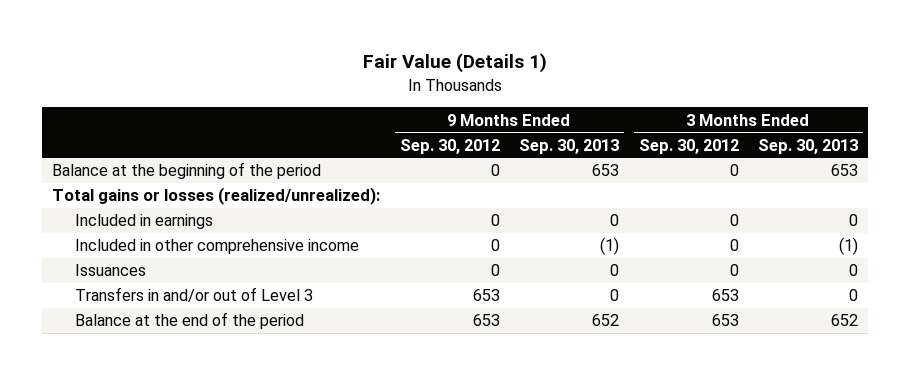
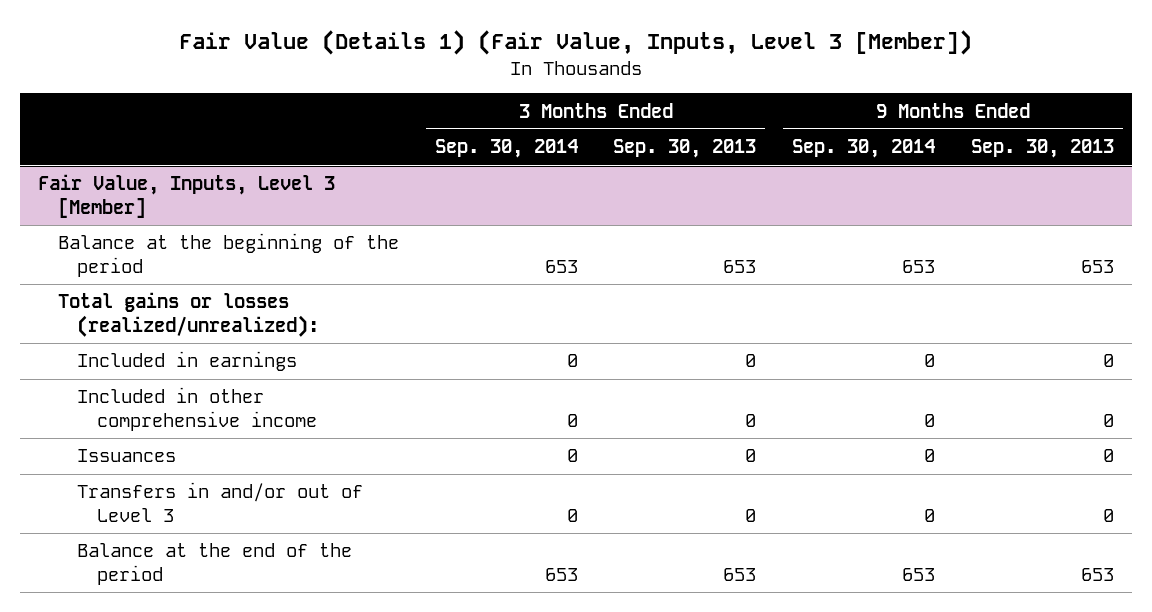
[363,53,548,74] Fair Value (Details 1) -> [179,30,973,56] Fair Value (Details 1) (Fair Value, Inputs, Level 3 [Member])
[399,138,500,154] Sep. 30, 2012 -> none
[638,138,739,154] Sep. 30, 2012 -> none
none -> [434,139,578,159] Sep. 30, 2014
none -> [792,139,936,159] Sep. 30, 2014
none -> [38,174,336,218] Fair Value, Inputs, Level 3 [Member]
[600,237,620,256] (1) -> [1103,413,1115,427] 0
[839,237,859,256] (1) -> [745,413,757,427] 0
[592,314,620,327] 652 -> [1081,567,1115,581] 653
[831,314,859,327] 652 -> [723,567,757,581] 653

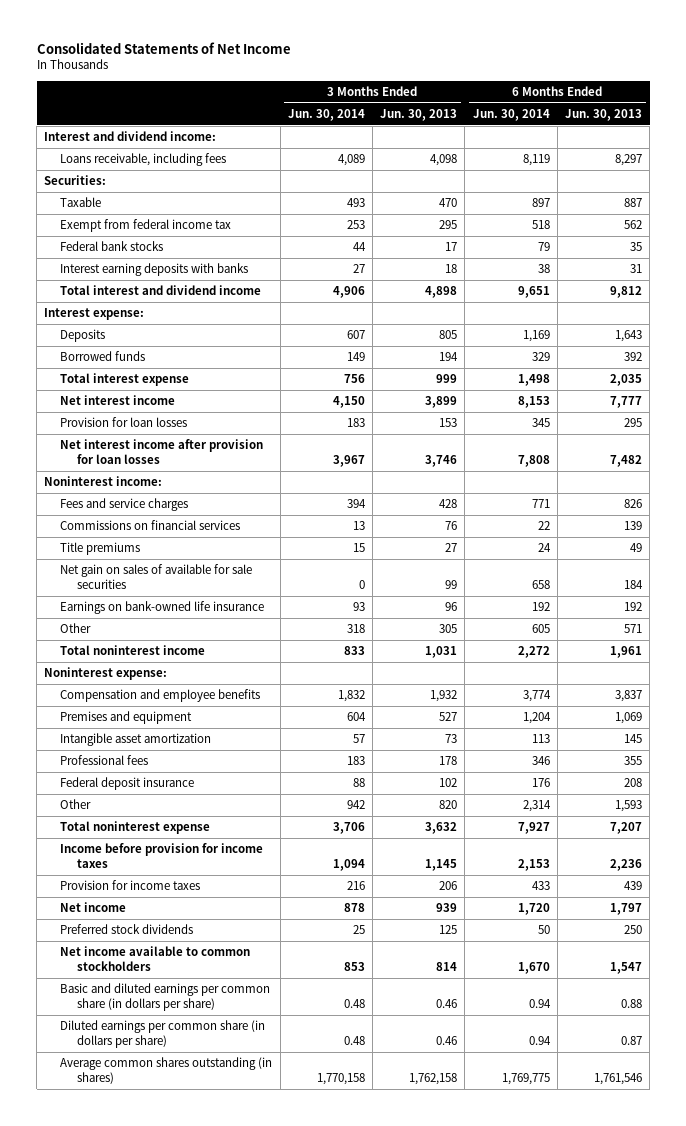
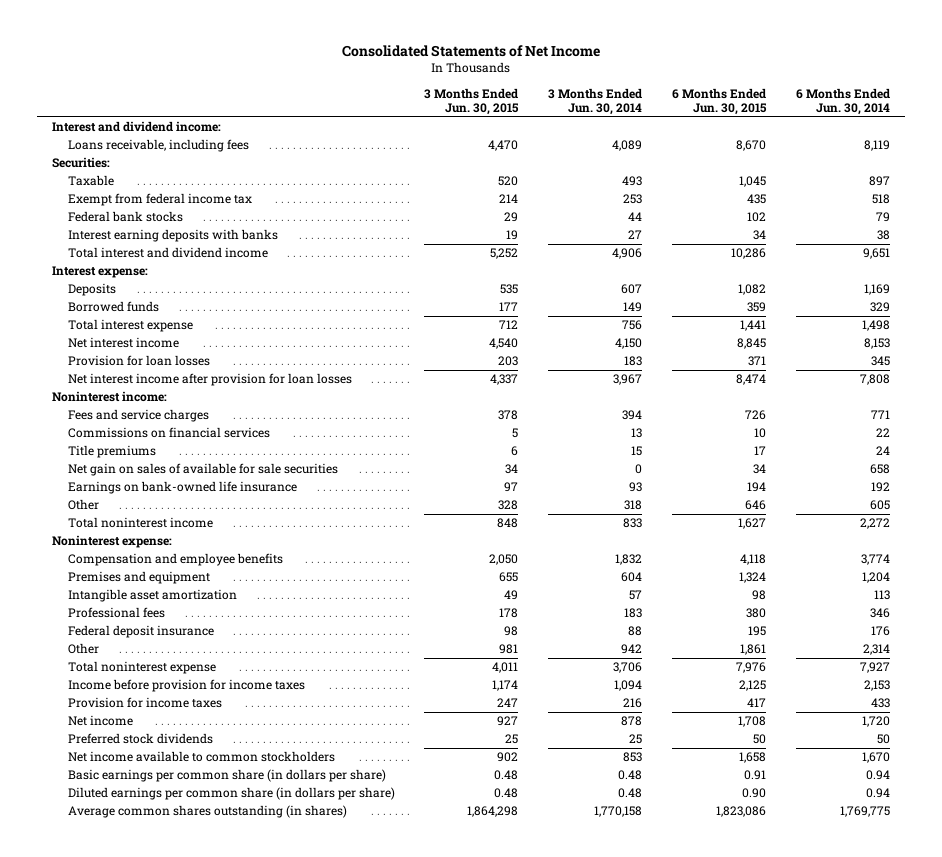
[380,108,458,121] Jun. 30, 2013 -> none
[564,108,642,121] Jun. 30, 2013 -> none
none -> [424,88,520,116] 3 Months Ended Jun. 30, 2015
none -> [672,88,768,116] 6 Months Ended Jun. 30, 2015
[60,983,271,1011] Basic and diluted earnings per common share (in dollars per share) -> [67,769,386,783] Basic earnings per common share (in dollars per share)

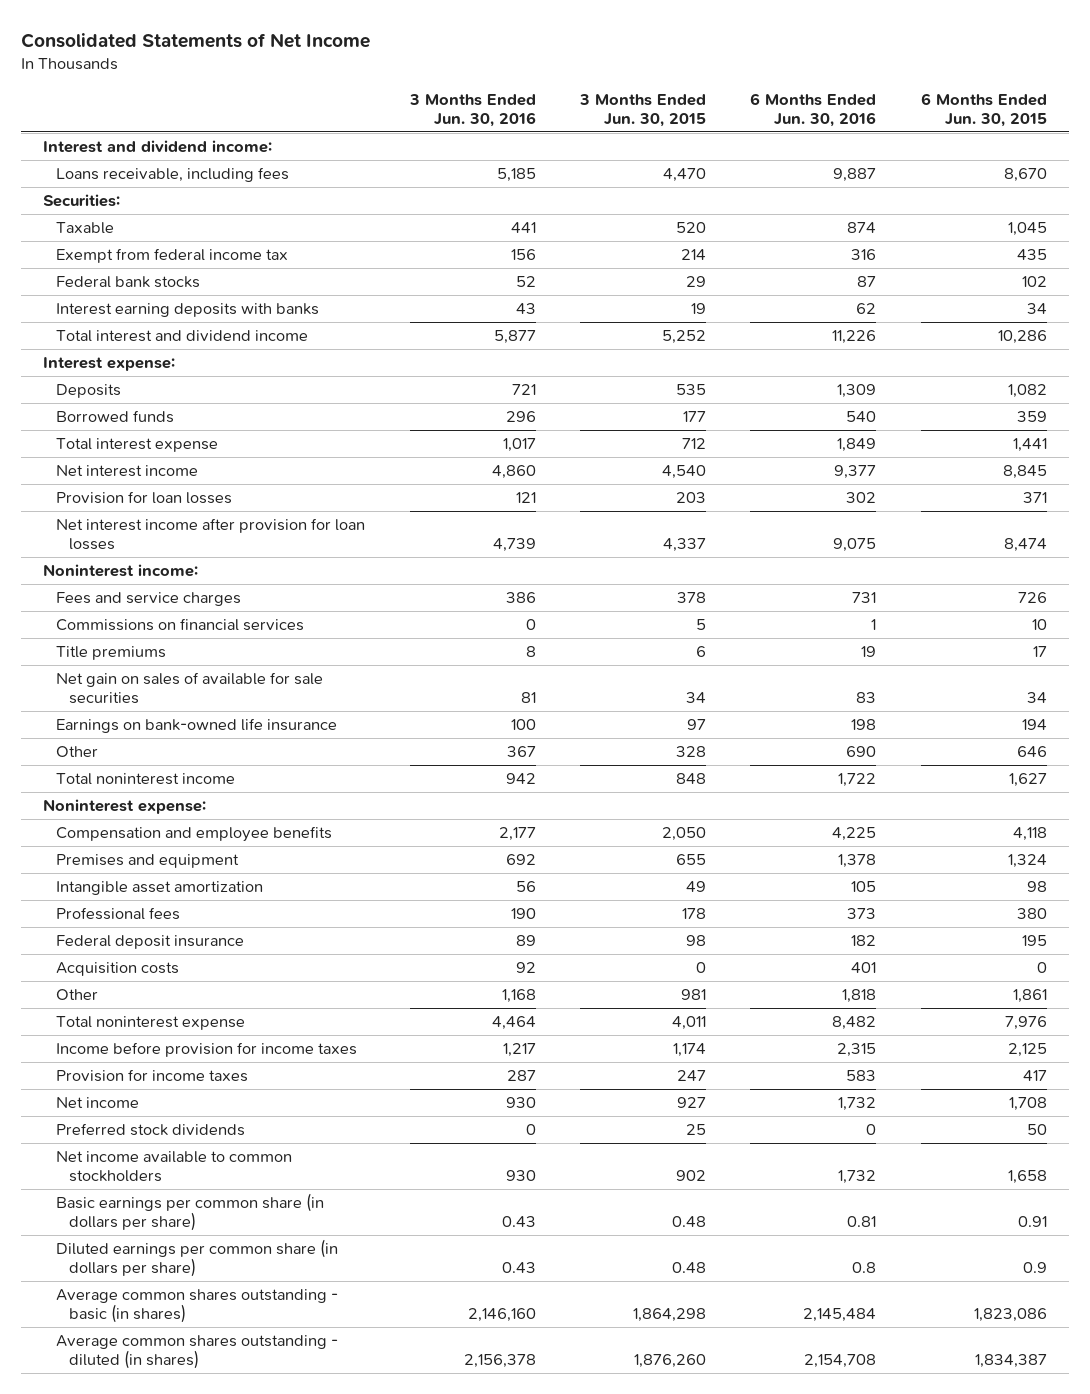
[548,88,643,116] 3 Months Ended Jun. 30, 2014 -> none
[796,88,891,116] 6 Months Ended Jun. 30, 2014 -> none
none -> [408,93,536,127] 3 Months Ended Jun. 30, 2016
none -> [750,92,877,127] 6 Months Ended Jun. 30, 2016
none -> [56,962,180,977] Acquisition costs
[742,788,767,799] 0.90 -> [1022,1262,1047,1274] 0.9
[67,805,347,819] Average common shares outstanding (in shares) -> [56,1289,339,1324] Average common shares outstanding - basic (in shares)
none -> [56,1335,339,1370] Average common shares outstanding - diluted (in shares)

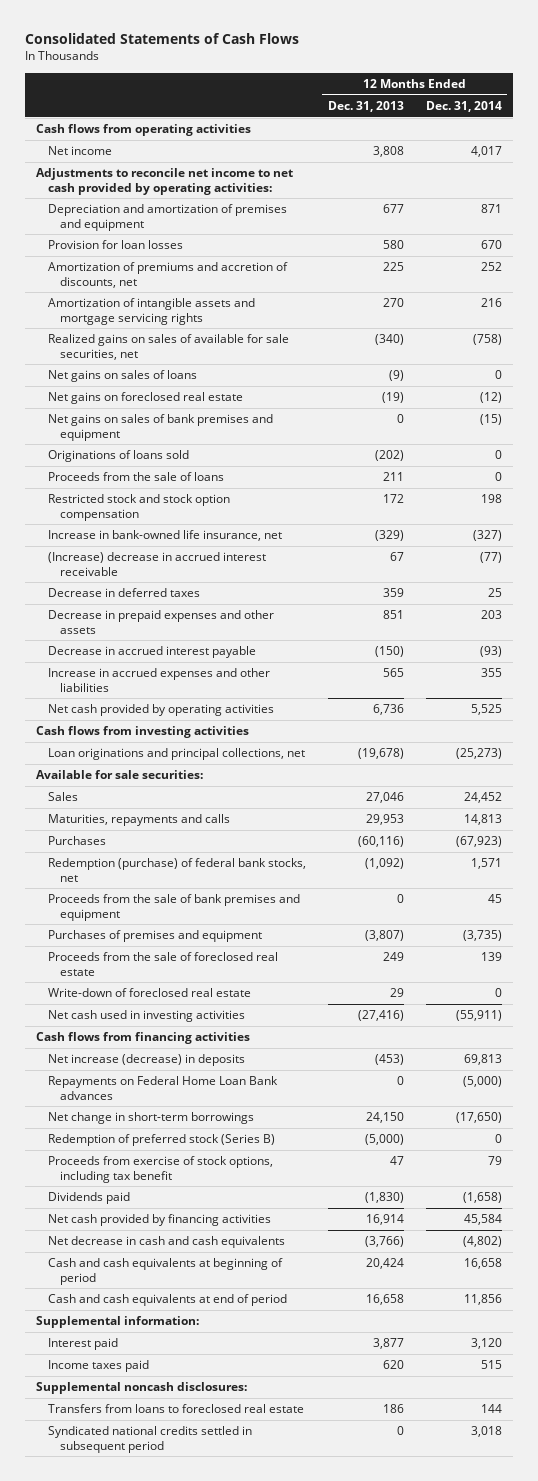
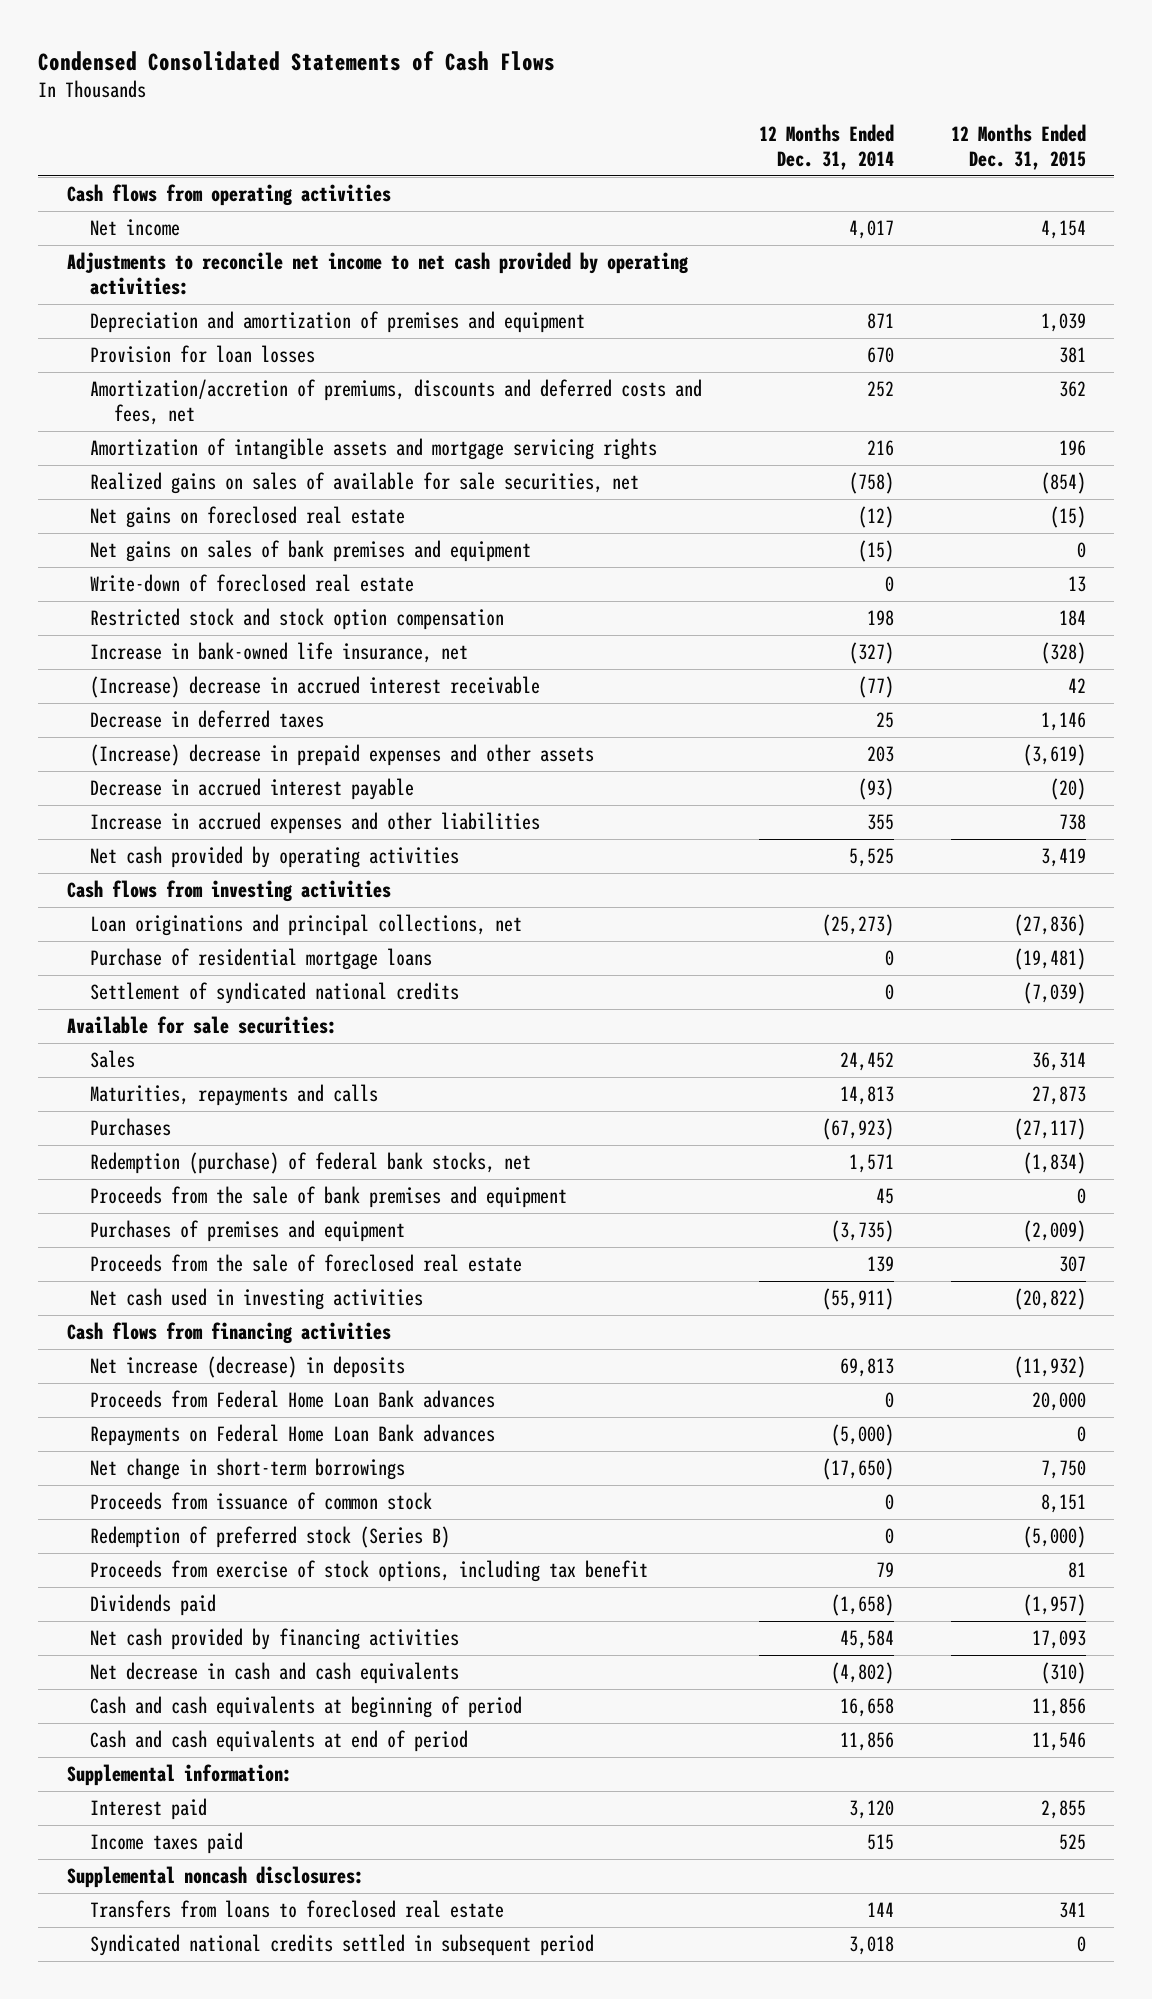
[25,33,300,45] Consolidated Statements of Cash Flows -> [38,50,556,71] Condensed Consolidated Statements of Cash Flows
[327,101,404,113] Dec. 31, 2013 -> none
none -> [950,124,1086,171] 12 Months Ended Dec. 31, 2015
[47,262,288,288] Amortization of premiums and accretion of discounts, net -> [90,378,703,425] Amortization/accretion of premiums, discounts and deferred costs and fees, net
[47,370,197,383] Net gains on sales of loans -> none
[47,450,189,463] Originations of loans sold -> none
[47,472,224,482] Proceeds from the sale of loans -> none
[47,988,251,998] Write-down of foreclosed real estate -> [90,573,415,592] Write-down of foreclosed real estate
[47,610,274,634] Decrease in prepaid expenses and other assets -> [90,743,595,766] (Increase) decrease in prepaid expenses and other assets
none -> [90,947,433,970] Purchase of residential mortgage loans
none -> [90,981,460,1004] Settlement of syndicated national credits
none -> [90,1389,496,1408] Proceeds from Federal Home Loan Bank advances
none -> [90,1491,433,1510] Proceeds from issuance of common stock

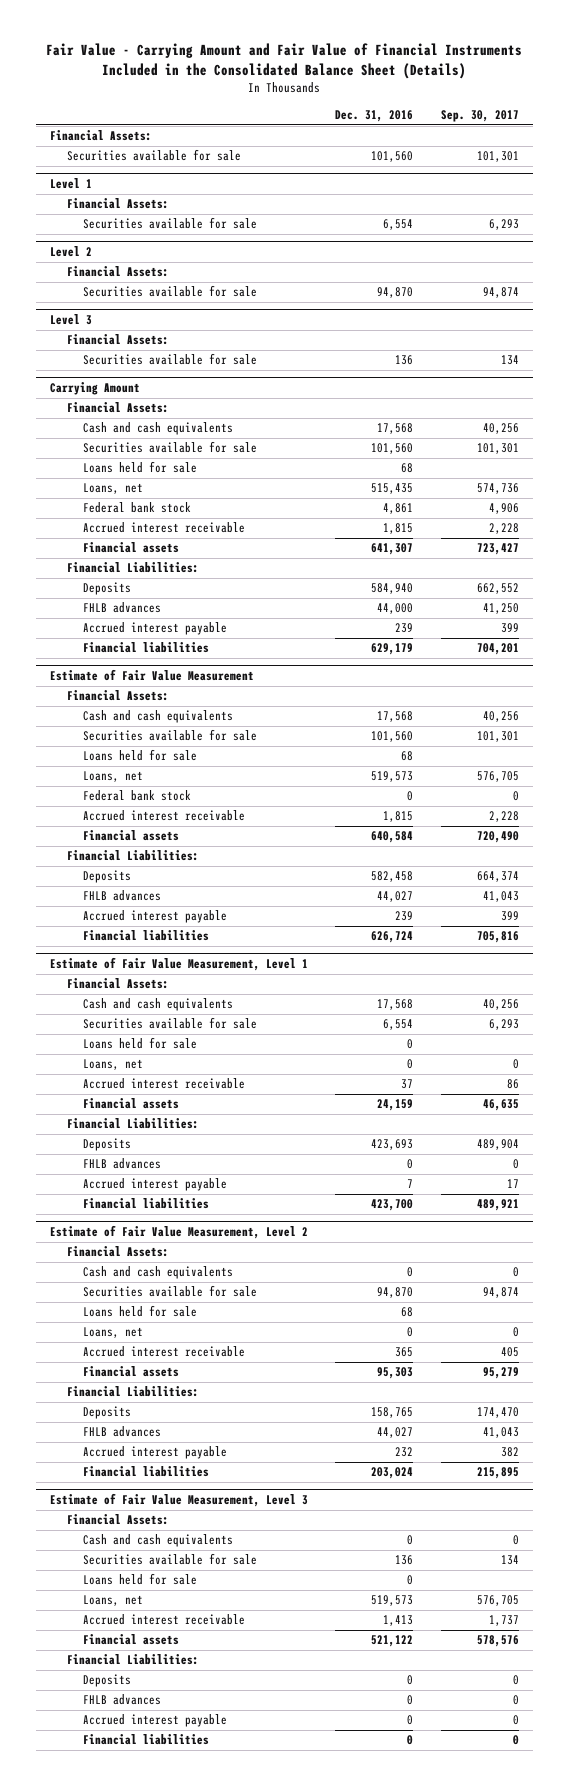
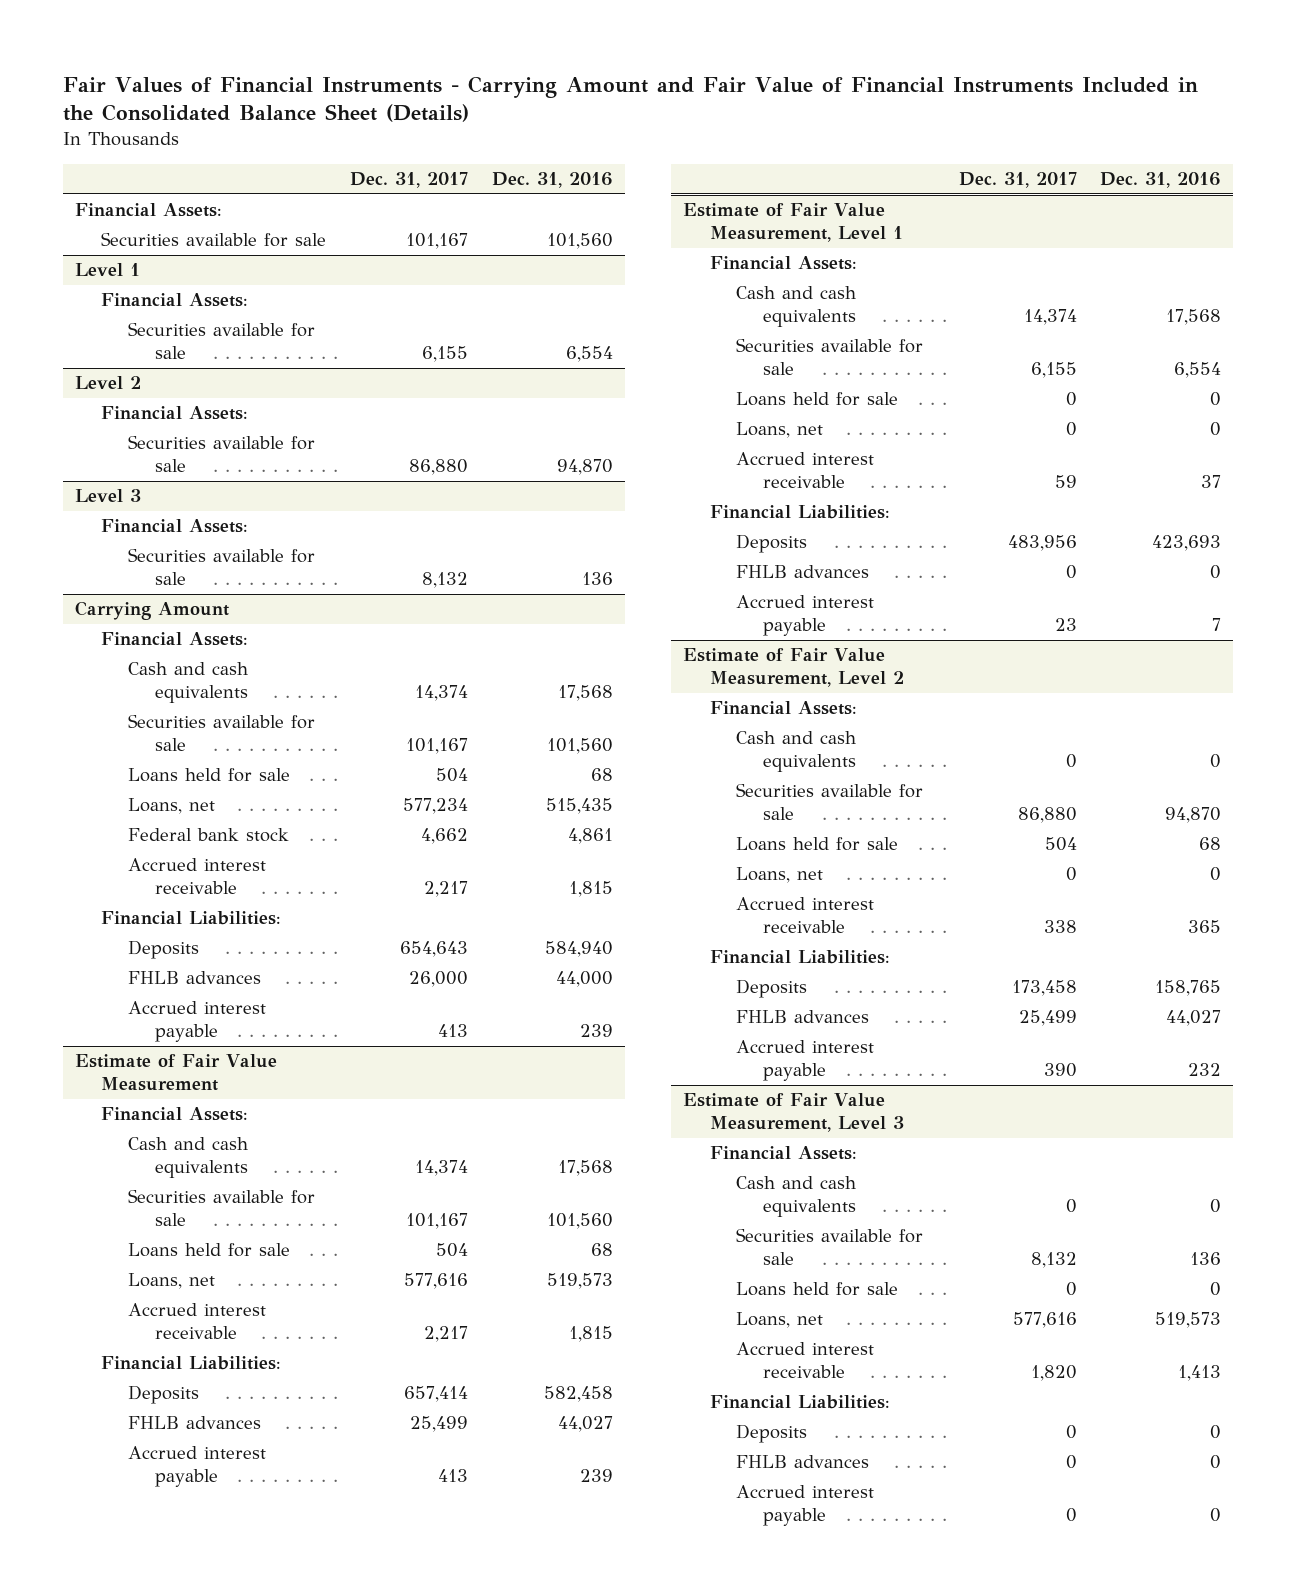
[46,43,523,80] Fair Value - Carrying Amount and Fair Value of Financial Instruments Included in the Consolidated Balance Sheet (Details) -> [62,75,1198,123] Fair Values of Financial Instruments - Carrying Amount and Fair Value of Financial Instruments Included in the Consolidated Balance Sheet (Details)
[441,110,520,123] Sep. 30, 2017 -> none
none -> [350,172,469,189] Dec. 31, 2017
[83,542,180,554] Financial assets -> none
[83,642,210,654] Financial liabilities -> none
[83,790,192,802] Federal bank stock -> none
[83,830,180,842] Financial assets -> none
[83,930,210,942] Financial liabilities -> none
[83,1098,180,1110] Financial assets -> none
[83,1198,210,1210] Financial liabilities -> none
[83,1366,180,1378] Financial assets -> none
[83,1466,210,1478] Financial liabilities -> none
[83,1634,180,1646] Financial assets -> none
[83,1734,210,1746] Financial liabilities -> none

